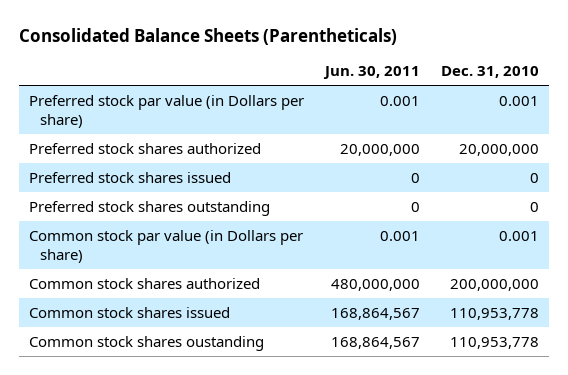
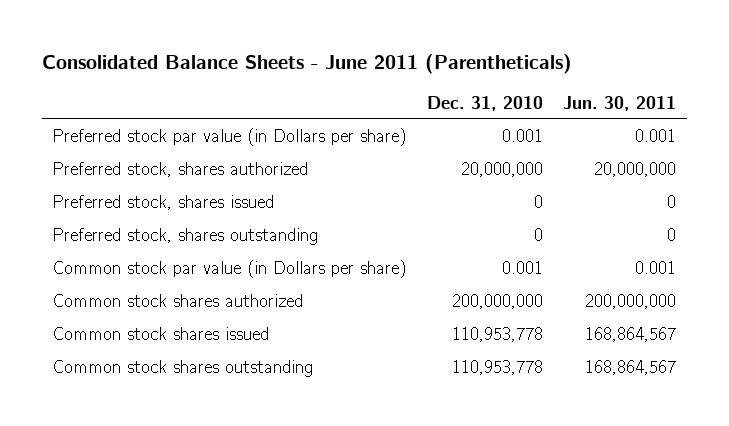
[18,27,397,45] Consolidated Balance Sheets (Parentheticals) -> [42,54,573,75] Consolidated Balance Sheets - June 2011 (Parentheticals)
[29,142,262,154] Preferred stock shares authorized -> [52,162,309,178] Preferred stock, shares authorized
[29,171,232,183] Preferred stock shares issued -> [52,195,275,211] Preferred stock, shares issued
[29,200,271,216] Preferred stock shares outstanding -> [52,228,319,246] Preferred stock, shares outstanding
[330,278,420,291] 480,000,000 -> [585,294,677,310] 200,000,000
[29,335,265,351] Common stock shares oustanding -> [52,360,314,378] Common stock shares outstanding

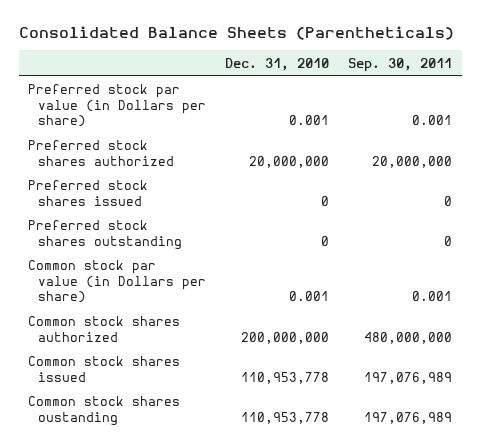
[42,54,573,75] Consolidated Balance Sheets - June 2011 (Parentheticals) -> [18,26,454,41] Consolidated Balance Sheets (Parentheticals)
[563,95,677,111] Jun. 30, 2011 -> none
none -> [348,57,453,72] Sep. 30, 2011
[52,162,309,178] Preferred stock, shares authorized -> [28,140,174,166] Preferred stock shares authorized
[52,195,275,211] Preferred stock, shares issued -> [28,180,149,206] Preferred stock shares issued
[52,228,319,246] Preferred stock, shares outstanding -> [28,220,182,250] Preferred stock shares outstanding
[52,360,314,378] Common stock shares outstanding -> [28,396,181,426] Common stock shares oustanding

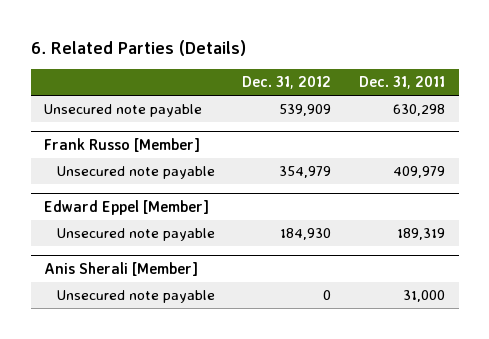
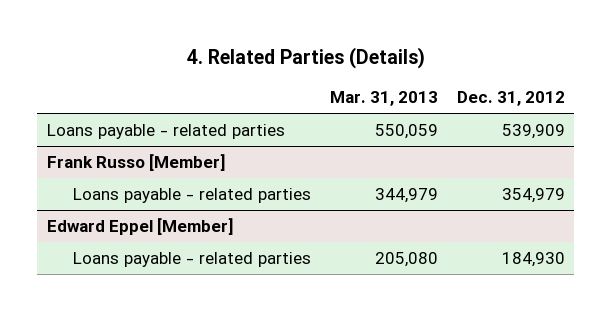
[30,40,246,57] 6. Related Parties (Details) -> [186,46,425,69] 4. Related Parties (Details)
[358,76,445,90] Dec. 31, 2011 -> none
none -> [329,91,438,107] Mar. 31, 2013
[44,104,203,118] Unsecured note payable -> [47,124,286,140] Loans payable - related parties
[56,166,215,180] Unsecured note payable -> [72,188,311,204] Loans payable - related parties
[44,261,199,276] Anis Sherali [Member] -> none
[56,290,215,304] Unsecured note payable -> none
[56,228,215,242] Unsecured note payable -> [72,252,311,268] Loans payable - related parties

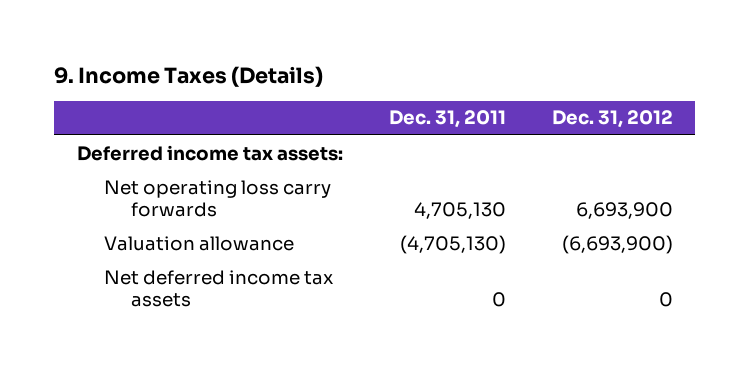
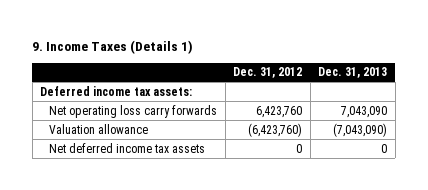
[53,65,323,87] 9. Income Taxes (Details) -> [32,39,194,54] 9. Income Taxes (Details 1)
[388,110,506,129] Dec. 31, 2011 -> none
none -> [318,67,388,79] Dec. 31, 2013
[575,201,673,219] 6,693,900 -> [256,105,303,118] 6,423,760
[561,234,673,254] (6,693,900) -> [248,122,303,137] (6,423,760)

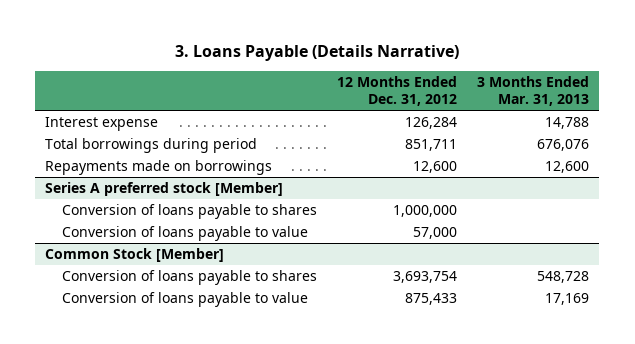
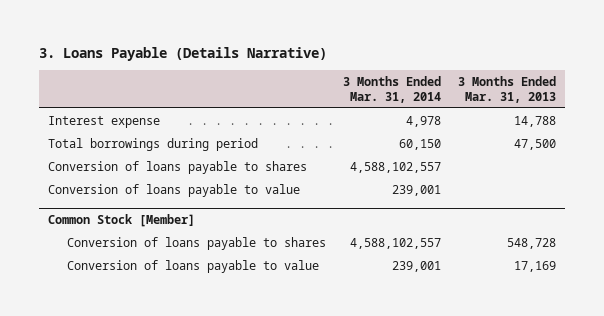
[337,75,458,107] 12 Months Ended Dec. 31, 2012 -> none
none -> [342,75,441,103] 3 Months Ended Mar. 31, 2014
[45,160,273,176] Repayments made on borrowings -> none
[45,182,284,197] Series A preferred stock [Member] -> none
[537,139,590,152] 676,076 -> [514,138,557,150] 47,500

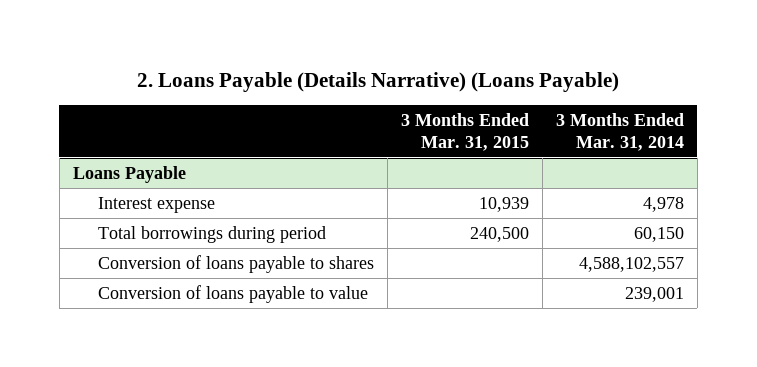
[39,46,328,61] 3. Loans Payable (Details Narrative) -> [137,72,620,93] 2. Loans Payable (Details Narrative) (Loans Payable)
[458,75,557,103] 3 Months Ended Mar. 31, 2013 -> none
none -> [400,113,529,151] 3 Months Ended Mar. 31, 2015
none -> [72,165,186,183] Loans Payable
[47,214,195,228] Common Stock [Member] -> none
[66,236,326,250] Conversion of loans payable to shares -> none
[66,259,319,273] Conversion of loans payable to value -> none

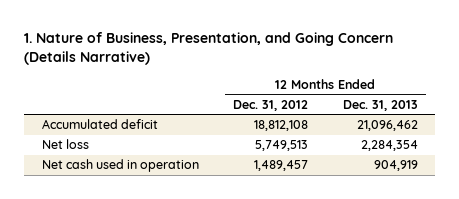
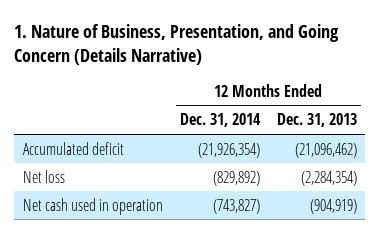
[233,99,309,111] Dec. 31, 2012 -> none
none -> [179,113,261,128] Dec. 31, 2014
[356,120,418,132] 21,096,462 -> [294,142,357,158] (21,096,462)
[360,140,418,152] 2,284,354 -> [300,170,357,186] (2,284,354)
[373,160,418,172] 904,919 -> [309,198,357,214] (904,919)

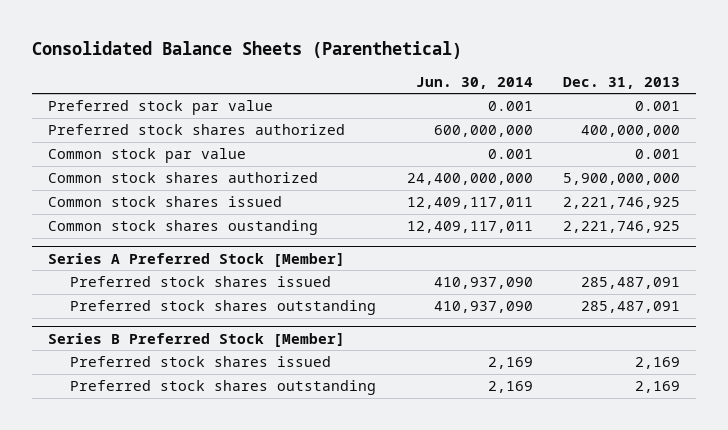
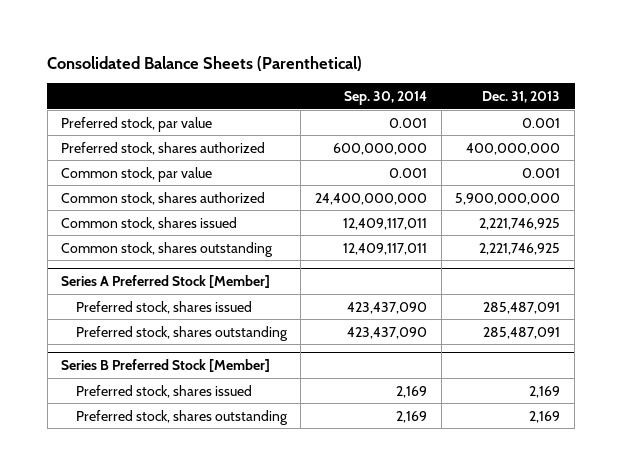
[415,76,533,89] Jun. 30, 2014 -> none
none -> [344,91,428,106] Sep. 30, 2014
[47,100,273,116] Preferred stock par value -> [61,116,213,132] Preferred stock, par value
[47,124,345,136] Preferred stock shares authorized -> [61,141,266,155] Preferred stock, shares authorized
[47,148,246,164] Common stock par value -> [61,166,213,182] Common stock, par value
[47,172,318,184] Common stock shares authorized -> [61,191,266,205] Common stock, shares authorized
[47,196,282,208] Common stock shares issued -> [61,216,238,230] Common stock, shares issued
[47,220,318,236] Common stock shares oustanding -> [61,241,274,257] Common stock, shares outstanding
[70,276,332,288] Preferred stock shares issued -> [75,300,252,314] Preferred stock, shares issued
[70,300,377,316] Preferred stock shares outstanding -> [75,325,288,341] Preferred stock, shares outstanding
[70,356,332,368] Preferred stock shares issued -> [75,384,252,398] Preferred stock, shares issued
[70,380,377,396] Preferred stock shares outstanding -> [75,409,288,425] Preferred stock, shares outstanding

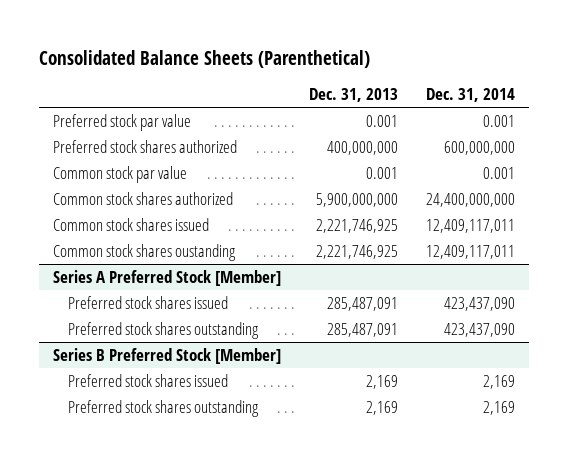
[344,91,428,106] Sep. 30, 2014 -> none
none -> [426,87,516,102] Dec. 31, 2014
[61,116,213,132] Preferred stock, par value -> [53,113,192,131] Preferred stock par value
[61,141,266,155] Preferred stock, shares authorized -> [53,139,238,153] Preferred stock shares authorized
[61,166,213,182] Common stock, par value -> [53,165,188,183] Common stock par value
[61,191,266,205] Common stock, shares authorized -> [53,191,234,205] Common stock shares authorized
[61,216,238,230] Common stock, shares issued -> [53,217,210,231] Common stock shares issued
[61,241,274,257] Common stock, shares outstanding -> [53,243,237,261] Common stock shares oustanding
[75,300,252,314] Preferred stock, shares issued -> [67,295,228,309] Preferred stock shares issued
[75,325,288,341] Preferred stock, shares outstanding -> [67,321,259,339] Preferred stock shares outstanding
[75,384,252,398] Preferred stock, shares issued -> [67,373,228,387] Preferred stock shares issued
[75,409,288,425] Preferred stock, shares outstanding -> [67,399,259,417] Preferred stock shares outstanding

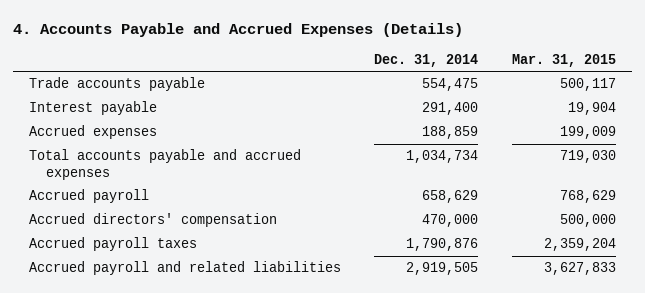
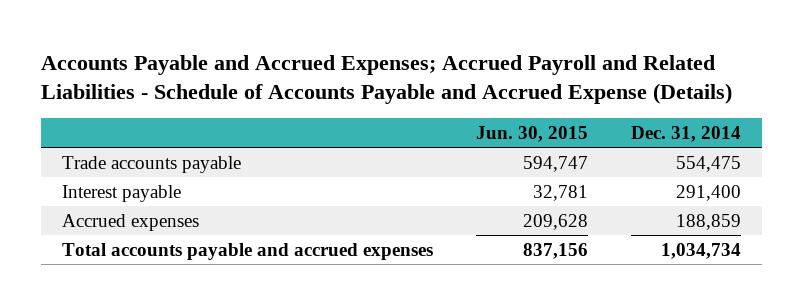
[12,22,463,37] 4. Accounts Payable and Accrued Expenses (Details) -> [40,54,732,105] Accounts Payable and Accrued Expenses; Accrued Payroll and Related Liabilities - Schedule of Accounts Payable and Accrued Expense (Details)
[511,53,616,67] Mar. 31, 2015 -> none
none -> [475,125,588,142] Jun. 30, 2015
[29,189,150,204] Accrued payroll -> none
[29,213,278,228] Accrued directors' compensation -> none
[29,237,198,252] Accrued payroll taxes -> none
[29,261,342,276] Accrued payroll and related liabilities -> none

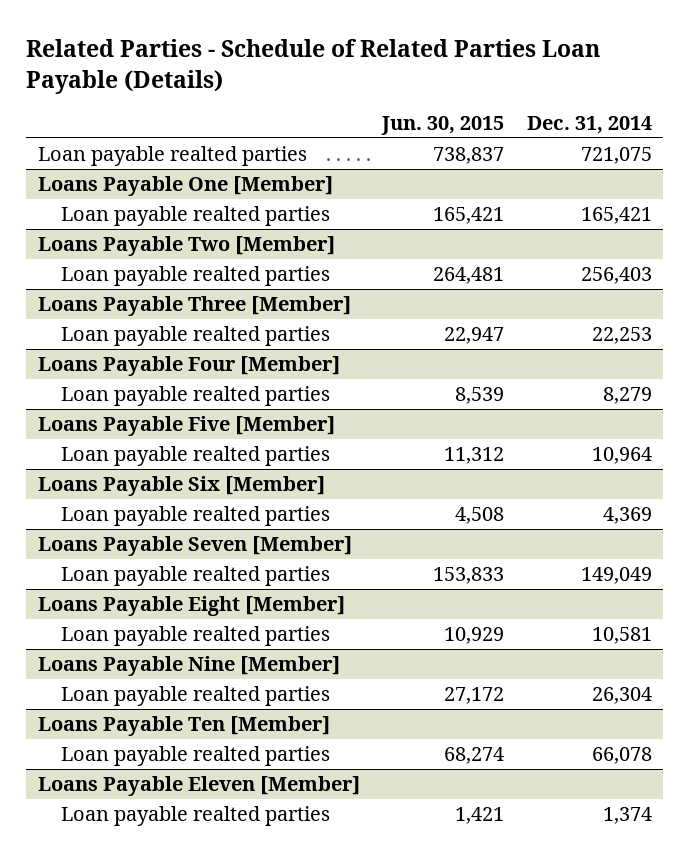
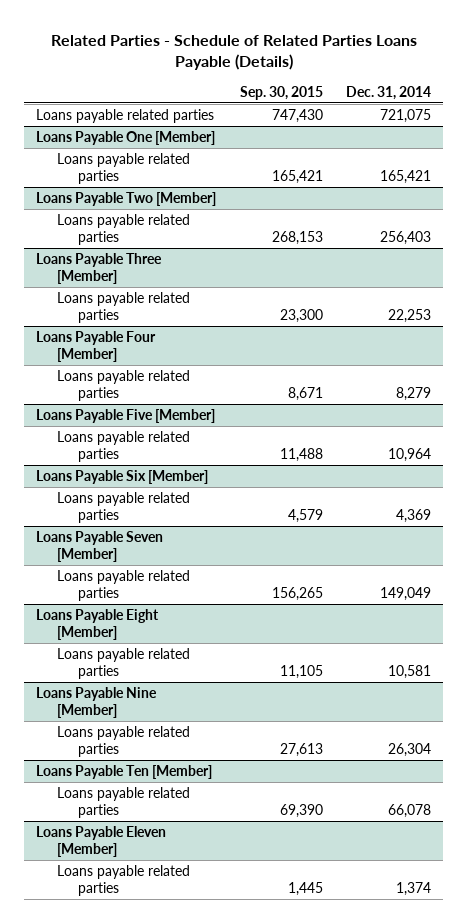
[26,39,601,95] Related Parties - Schedule of Related Parties Loan Payable (Details) -> [50,34,417,71] Related Parties - Schedule of Related Parties Loans Payable (Details)
[381,116,505,136] Jun. 30, 2015 -> none
none -> [239,85,323,100] Sep. 30, 2015
[37,146,307,167] Loan payable realted parties -> [36,108,215,123] Loans payable related parties
[61,206,331,227] Loan payable realted parties -> [56,152,190,184] Loans payable related parties
[61,266,331,287] Loan payable realted parties -> [56,213,190,245] Loans payable related parties
[61,326,331,347] Loan payable realted parties -> [56,291,190,323] Loans payable related parties
[61,386,331,407] Loan payable realted parties -> [56,369,190,401] Loans payable related parties
[61,446,331,467] Loan payable realted parties -> [56,430,190,462] Loans payable related parties
[61,506,331,527] Loan payable realted parties -> [56,491,190,523] Loans payable related parties
[61,566,331,587] Loan payable realted parties -> [56,569,190,601] Loans payable related parties
[61,626,331,647] Loan payable realted parties -> [56,647,190,679] Loans payable related parties
[61,686,331,707] Loan payable realted parties -> [56,725,190,757] Loans payable related parties
[61,746,331,767] Loan payable realted parties -> [56,786,190,818] Loans payable related parties
[61,806,331,827] Loan payable realted parties -> [56,864,190,896] Loans payable related parties

